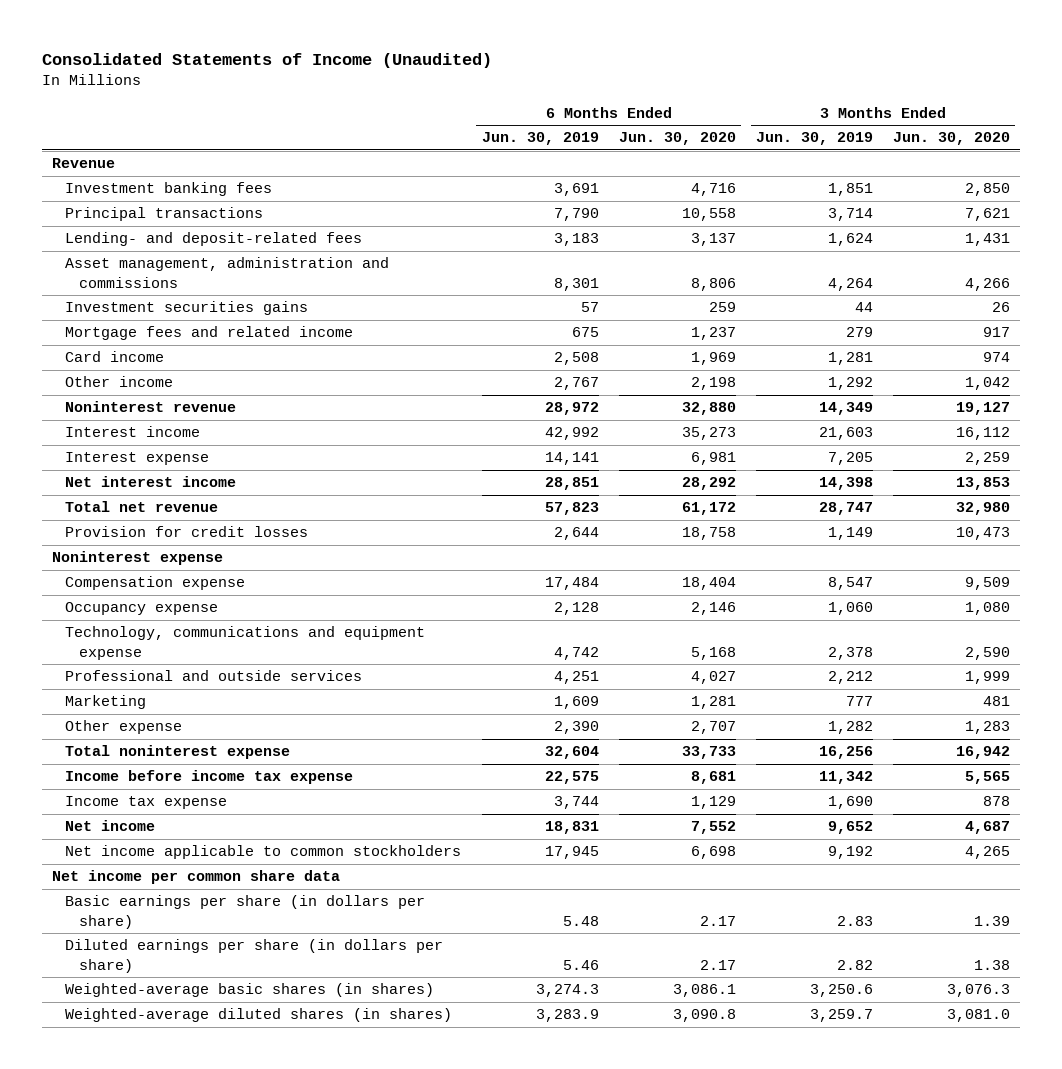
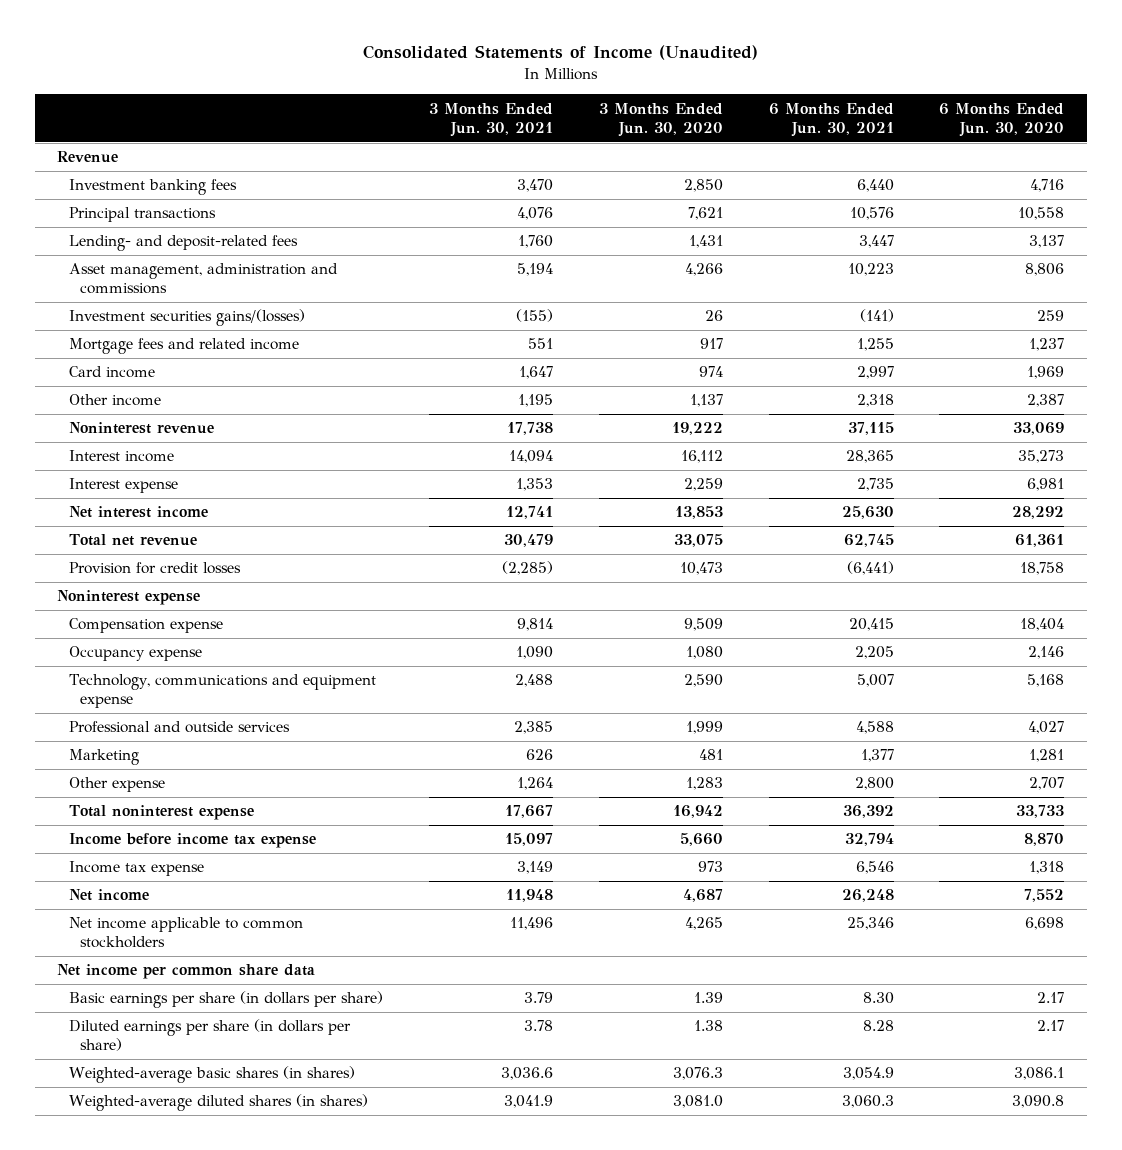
[481,132,599,146] Jun. 30, 2019 -> none
[755,132,873,146] Jun. 30, 2019 -> none
none -> [428,102,553,137] 3 Months Ended Jun. 30, 2021
none -> [768,102,894,137] 6 Months Ended Jun. 30, 2021
[65,301,309,316] Investment securities gains -> [68,309,305,327] Investment securities gains/(losses)
[690,377,736,391] 2,198 -> [1027,394,1065,408] 2,387
[965,377,1011,391] 1,042 -> [689,394,723,408] 1,137
[681,402,736,416] 32,880 -> [1013,422,1065,436] 33,069
[956,402,1011,416] 19,127 -> [671,422,723,436] 19,222
[681,502,736,516] 61,172 -> [1015,534,1065,548] 61,361
[956,502,1011,516] 32,980 -> [673,534,723,548] 33,075
[690,771,736,785] 8,681 -> [1024,833,1065,847] 8,870
[965,771,1011,785] 5,565 -> [679,833,723,847] 5,660
[690,796,736,810] 1,129 -> [1029,861,1065,875] 1,318
[983,796,1011,807] 878 -> [697,861,723,873] 973

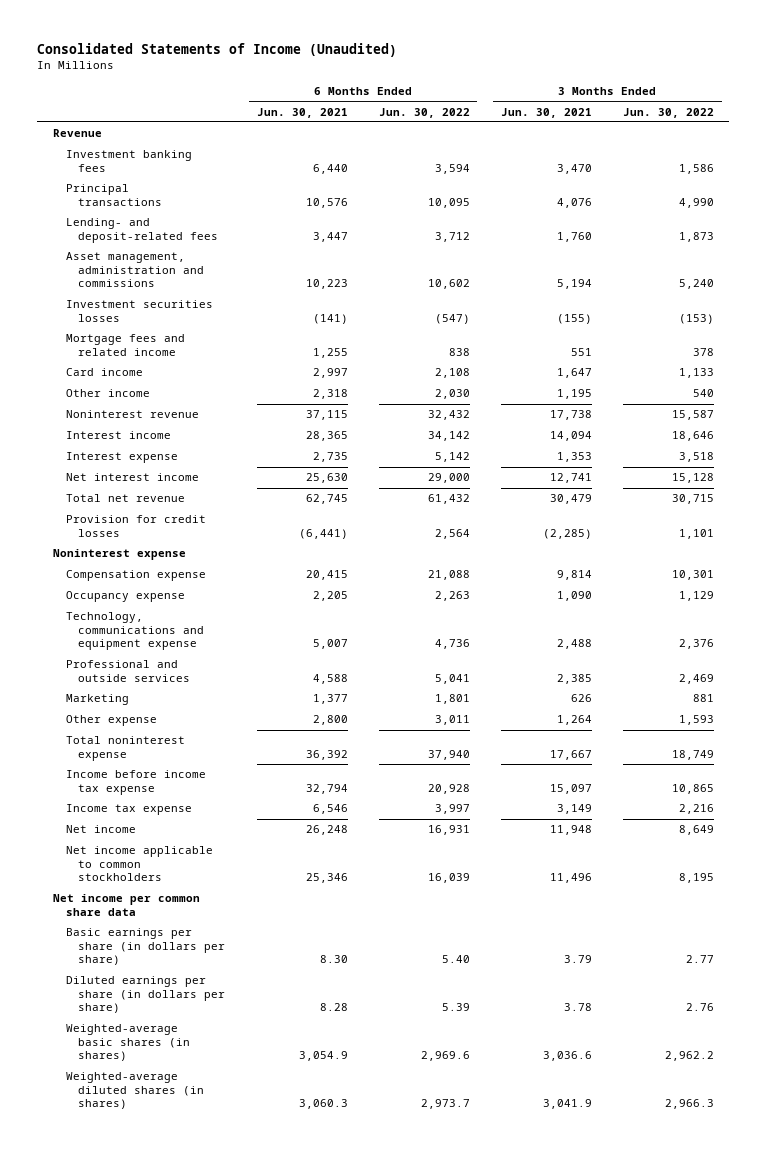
[598,102,723,137] 3 Months Ended Jun. 30, 2020 -> none
[939,102,1065,137] 6 Months Ended Jun. 30, 2020 -> none
none -> [378,107,470,118] Jun. 30, 2022
none -> [622,107,714,118] Jun. 30, 2022
[68,309,305,327] Investment securities gains/(losses) -> [65,300,213,322] Investment securities losses

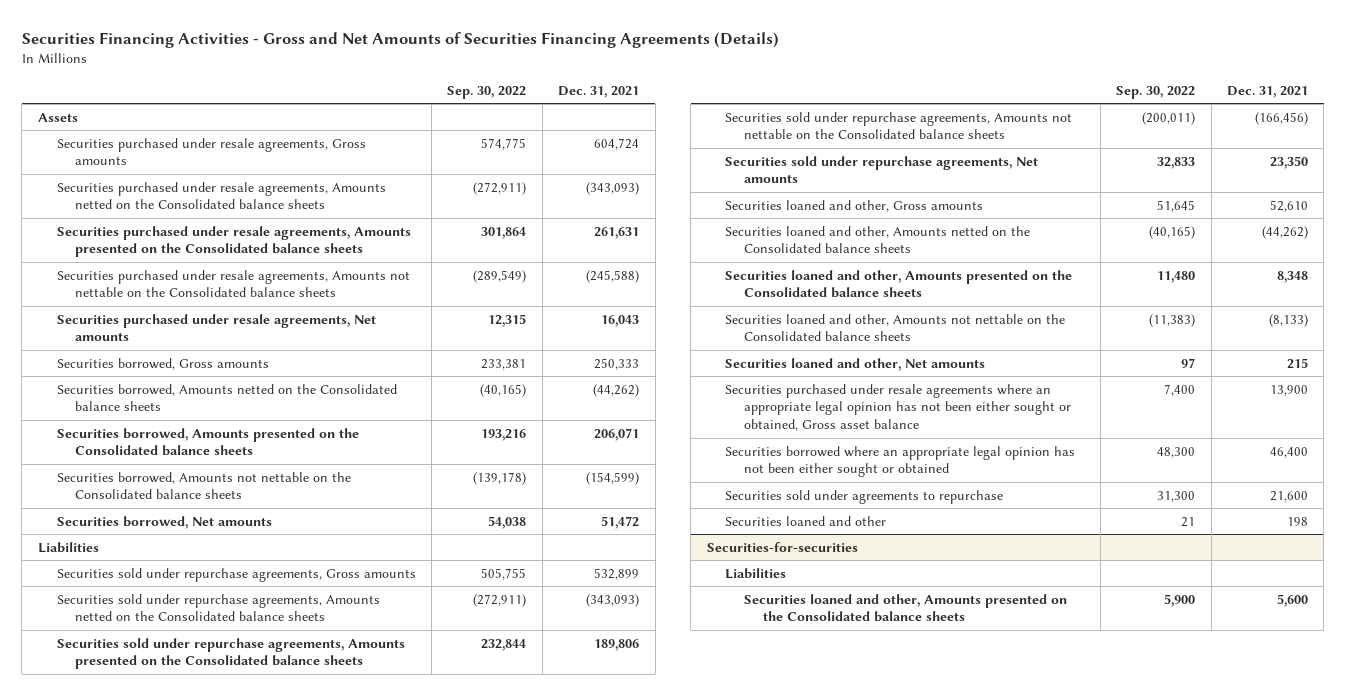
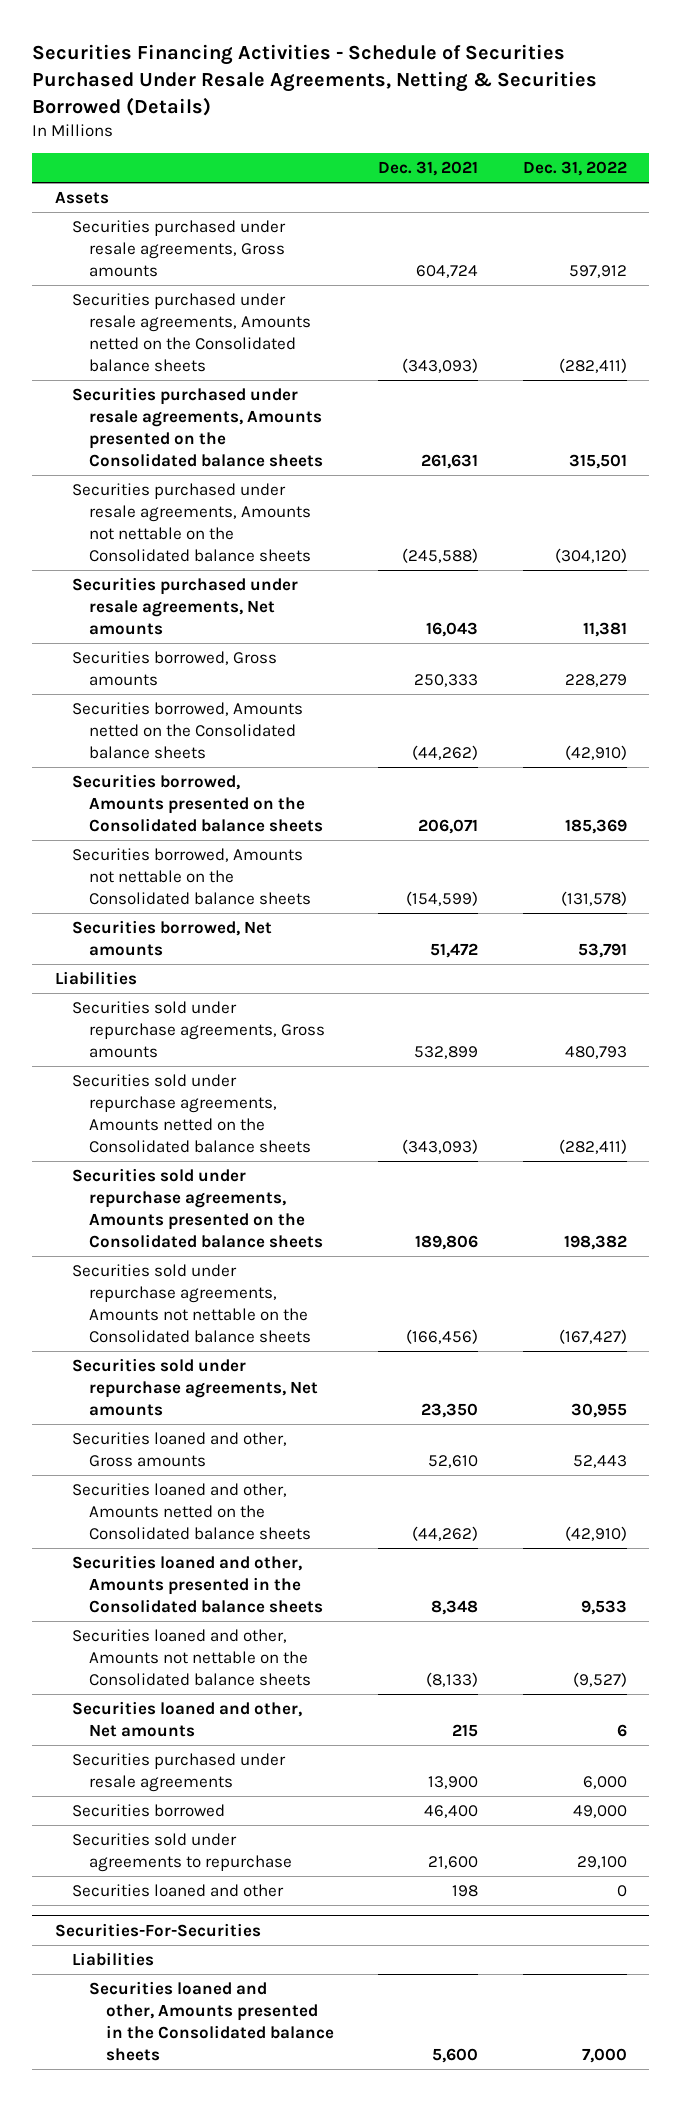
[21,31,779,48] Securities Financing Activities - Gross and Net Amounts of Securities Financing Agreements (Details) -> [32,44,598,116] Securities Financing Activities - Schedule of Securities Purchased Under Resale Agreements, Netting & Securities Borrowed (Details)
[447,85,527,99] Sep. 30, 2022 -> none
none -> [523,161,628,177] Dec. 31, 2022
[725,269,1073,299] Securities loaned and other, Amounts presented on the Consolidated balance sheets -> [71,1554,323,1613] Securities loaned and other, Amounts presented in the Consolidated balance sheets
[725,383,1072,432] Securities purchased under resale agreements where an appropriate legal opinion has not been either sought or obtained, Gross asset balance -> [71,1752,286,1792] Securities purchased under resale agreements
[725,445,1076,478] Securities borrowed where an appropriate legal opinion has not been either sought or obtained -> [71,1803,225,1817] Securities borrowed
[706,541,858,552] Securities-for-securities -> [54,1922,261,1937] Securities-For-Securities
[744,593,1068,623] Securities loaned and other, Amounts presented on the Consolidated balance sheets -> [88,1980,334,2061] Securities loaned and other, Amounts presented in the Consolidated balance sheets

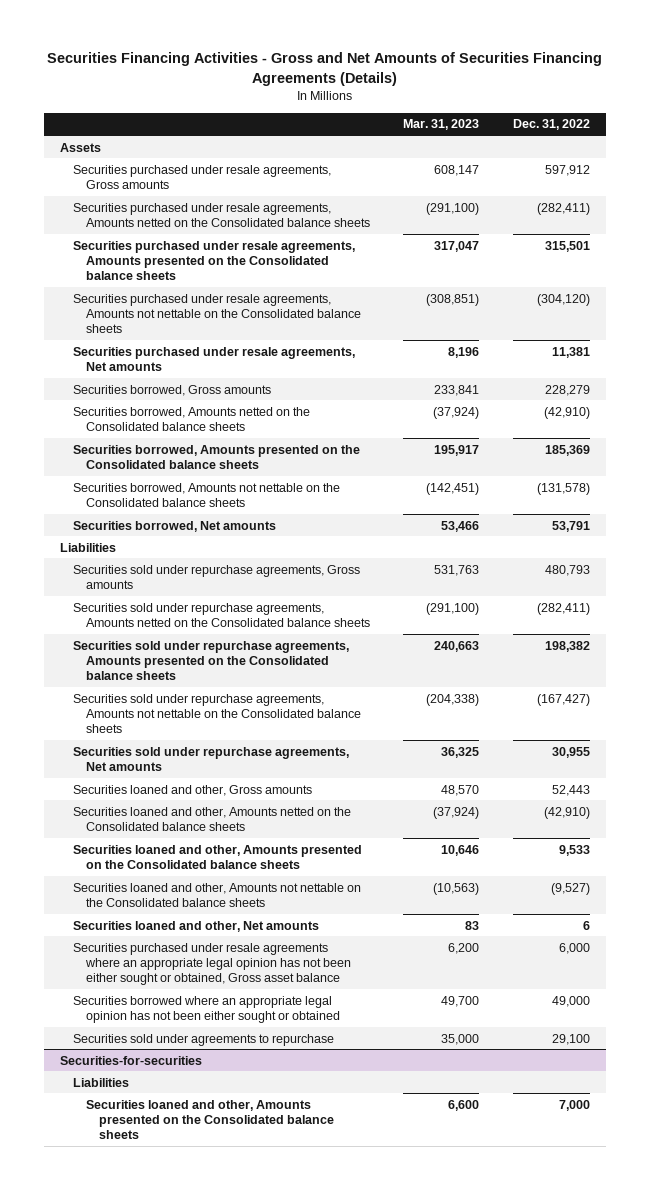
[32,44,598,116] Securities Financing Activities - Schedule of Securities Purchased Under Resale Agreements, Netting & Securities Borrowed (Details) -> [47,52,603,87] Securities Financing Activities - Gross and Net Amounts of Securities Financing Agreements (Details)
[378,161,479,177] Dec. 31, 2021 -> none
none -> [403,119,480,131] Mar. 31, 2023
[71,1554,323,1613] Securities loaned and other, Amounts presented in the Consolidated balance sheets -> [73,844,363,869] Securities loaned and other, Amounts presented on the Consolidated balance sheets
[71,1752,286,1792] Securities purchased under resale agreements -> [73,942,352,986] Securities purchased under resale agreements where an appropriate legal opinion has not been either sought or obtained, Gross asset balance
[71,1803,225,1817] Securities borrowed -> [73,995,341,1023] Securities borrowed where an appropriate legal opinion has not been either sought or obtained
[71,1883,284,1897] Securities loaned and other -> none
[54,1922,261,1937] Securities-For-Securities -> [60,1055,203,1065] Securities-for-securities
[88,1980,334,2061] Securities loaned and other, Amounts presented in the Consolidated balance sheets -> [86,1099,335,1140] Securities loaned and other, Amounts presented on the Consolidated balance sheets

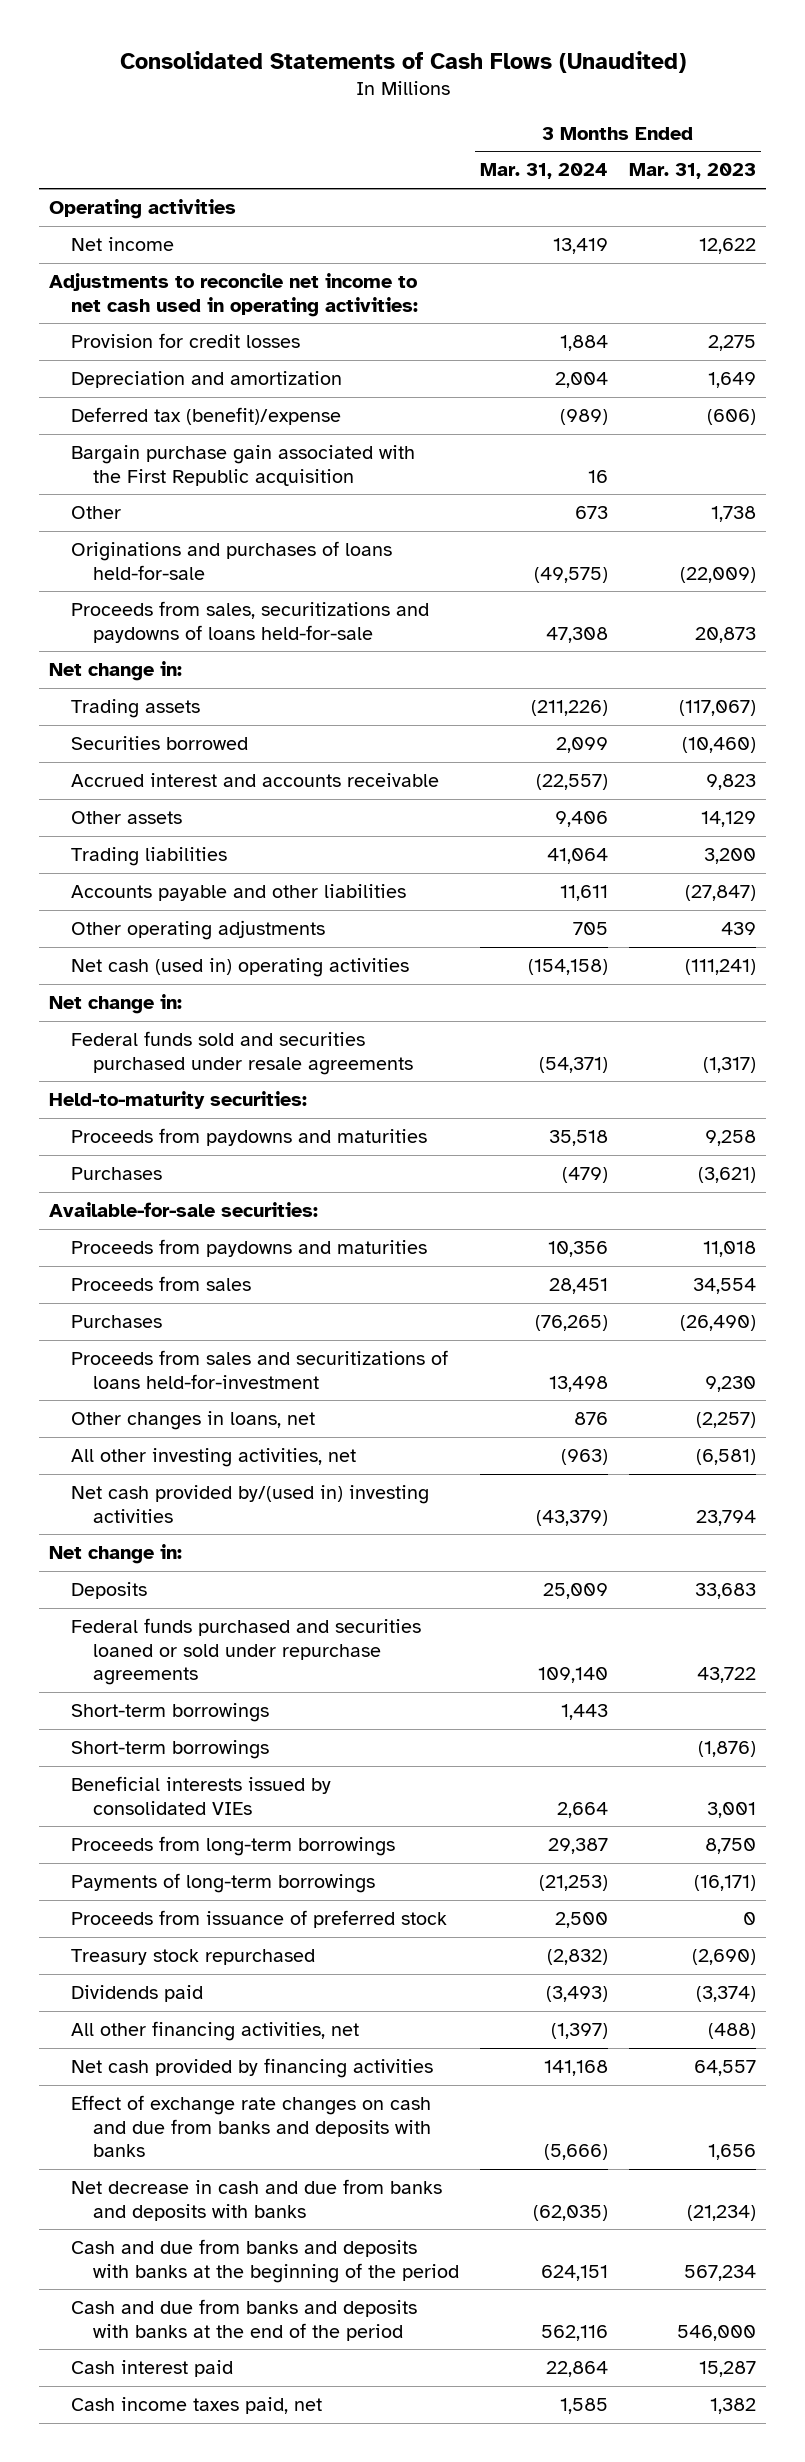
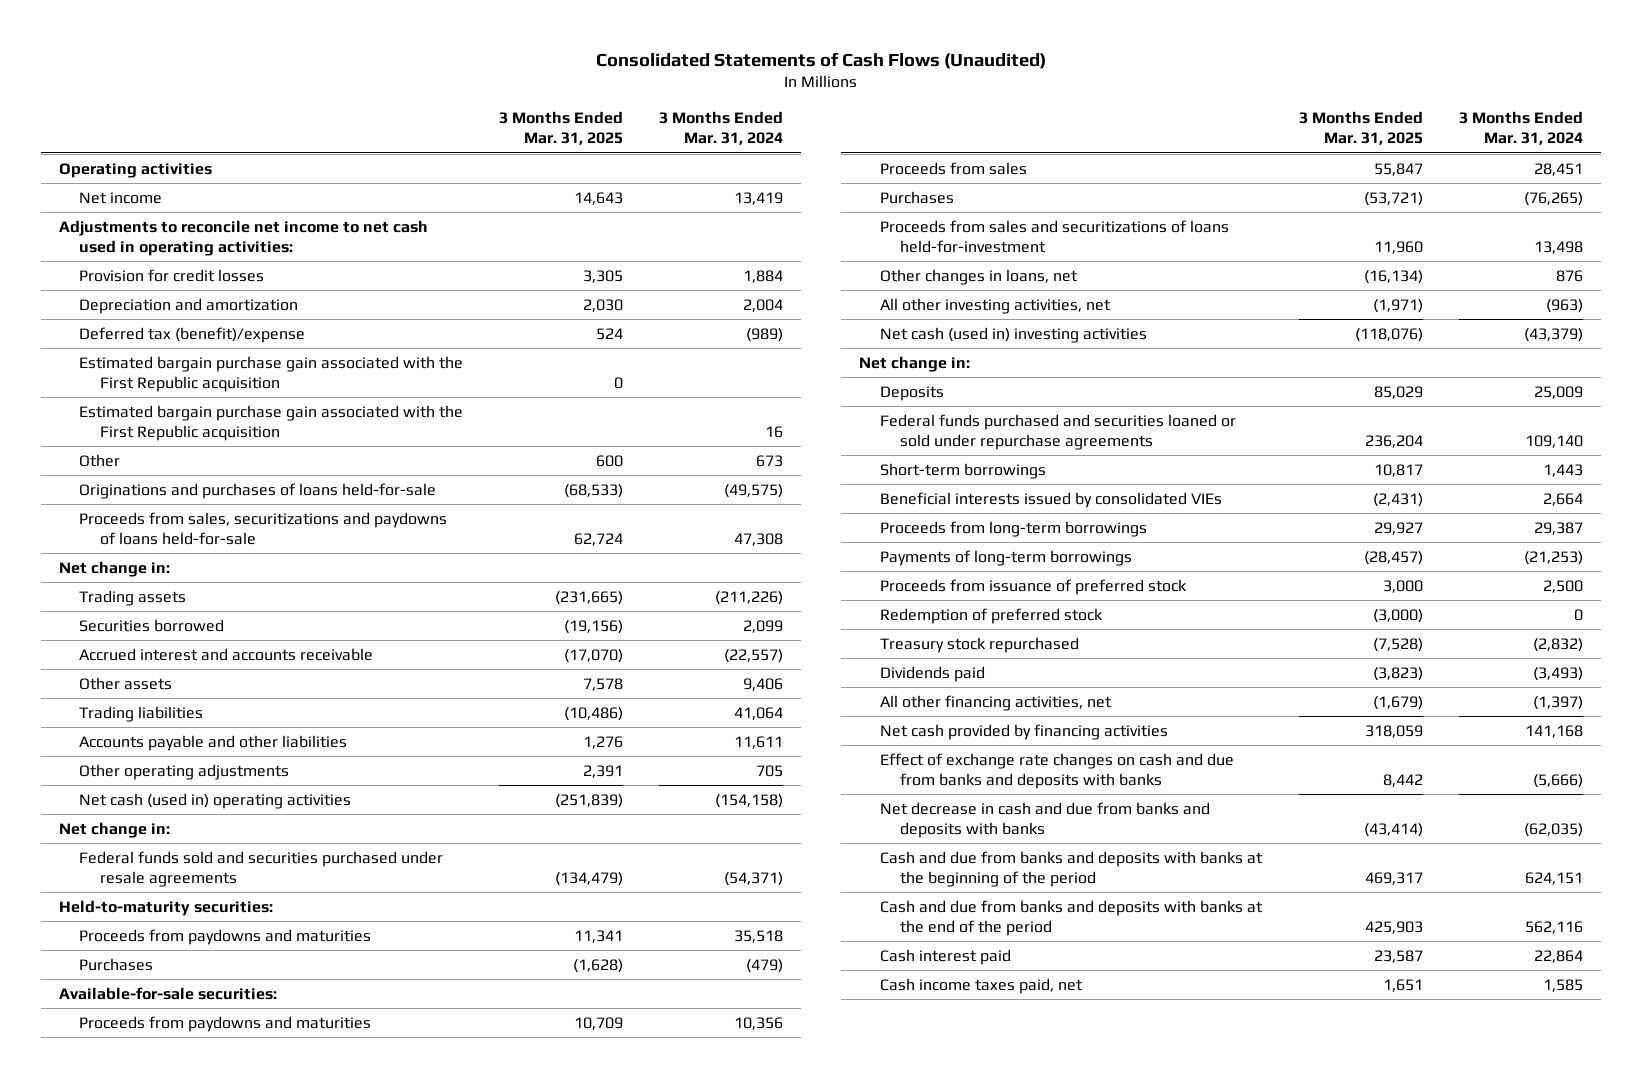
[628,163,756,180] Mar. 31, 2023 -> none
none -> [499,111,624,146] 3 Months Ended Mar. 31, 2025
none -> [79,355,464,392] Estimated bargain purchase gain associated with the First Republic acquisition
[71,444,416,486] Bargain purchase gain associated with the First Republic acquisition -> [79,404,464,441] Estimated bargain purchase gain associated with the First Republic acquisition
[71,1484,430,1523] Net cash provided by/(used in) investing activities -> [879,326,1147,343] Net cash (used in) investing activities
[71,1739,270,1759] Short-term borrowings -> none
none -> [879,607,1103,624] Redemption of preferred stock

